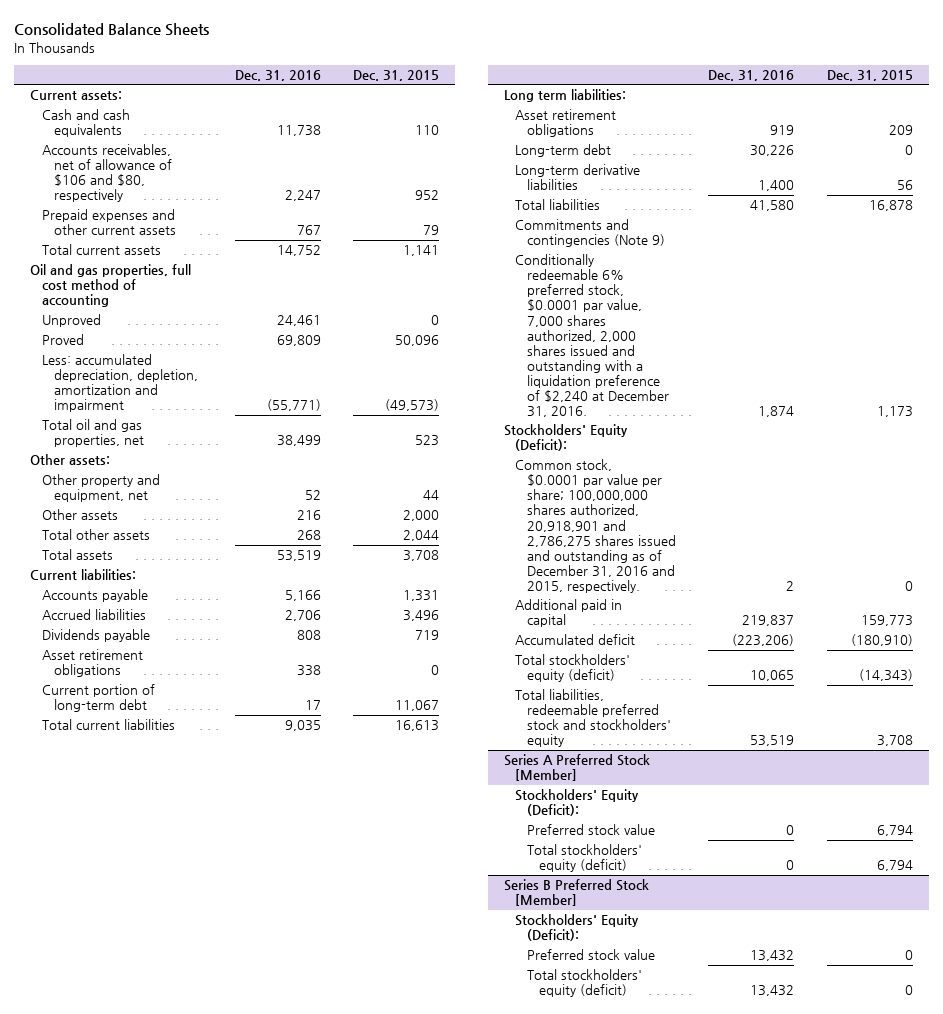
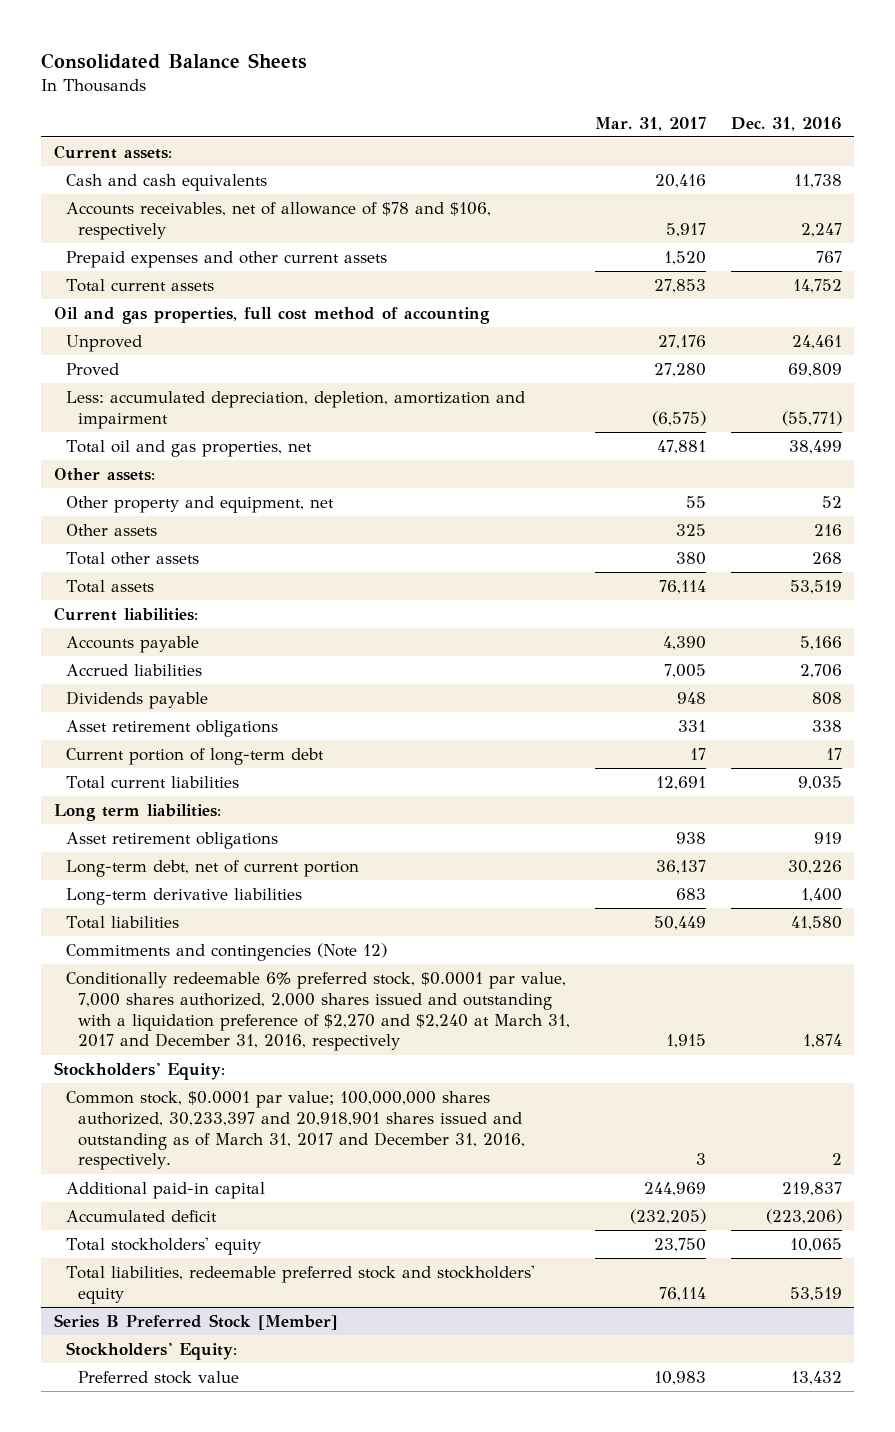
[353,69,440,81] Dec. 31, 2015 -> none
none -> [594,116,706,131] Mar. 31, 2017
[41,144,172,203] Accounts receivables, net of allowance of $106 and $80, respectively -> [66,202,492,240] Accounts receivables, net of allowance of $78 and $106, respectively
[515,144,612,158] Long-term debt -> [66,860,360,878] Long-term debt, net of current portion
[515,219,665,248] Commitments and contingencies (Note 9) -> [66,943,388,962] Commitments and contingencies (Note 12)
[515,254,669,417] Conditionally redeemable 6% preferred stock, $0.0001 par value, 7,000 shares authorized, 2,000 shares issued and outstanding with a liquidation preference of $2,240 at December 31, 2016. -> [66,972,571,1052] Conditionally redeemable 6% preferred stock, $0.0001 par value, 7,000 shares authorized, 2,000 shares issued and outstanding with a liquidation preference of $2,270 and $2,240 at March 31, 2017 and December 31, 2016, respectively
[503,424,628,452] Stockholders' Equity (Deficit): -> [53,1062,225,1081] Stockholders' Equity:
[515,459,676,593] Common stock, $0.0001 par value per share; 100,000,000 shares authorized, 20,918,901 and 2,786,275 shares issued and outstanding as of December 31, 2016 and 2015, respectively. -> [66,1091,526,1171] Common stock, $0.0001 par value; 100,000,000 shares authorized, 30,233,397 and 20,918,901 shares issued and outstanding as of March 31, 2017 and December 31, 2016, respectively.
[515,599,623,628] Additional paid in capital -> [66,1182,266,1200] Additional paid-in capital
[515,654,631,683] Total stockholders' equity (deficit) -> [66,1237,262,1256] Total stockholders' equity
[503,754,650,782] Series A Preferred Stock [Member] -> none
[515,789,640,817] Stockholders' Equity (Deficit): -> none
[526,824,655,836] Preferred stock value -> none
[526,844,642,873] Total stockholders' equity (deficit) -> none
[515,914,640,942] Stockholders' Equity (Deficit): -> [66,1342,238,1361] Stockholders' Equity:
[526,969,642,998] Total stockholders' equity (deficit) -> none

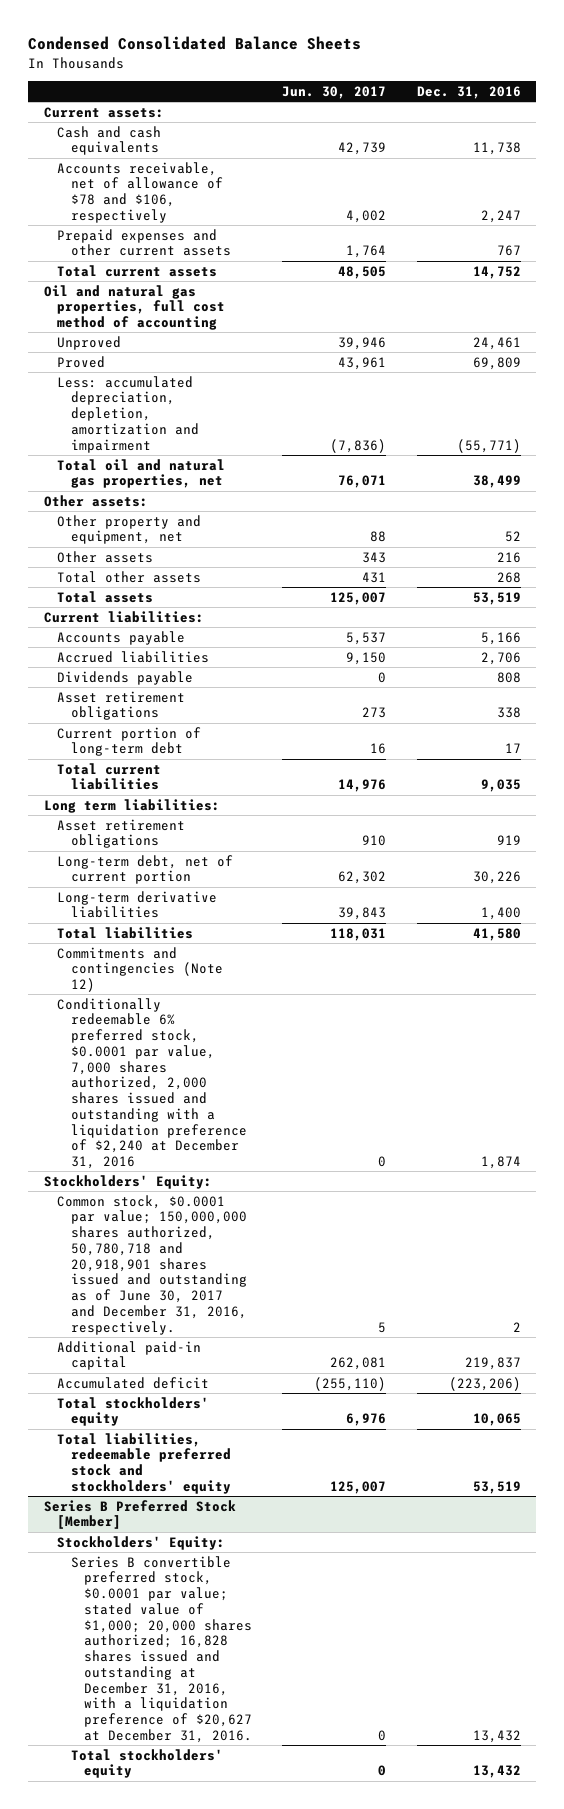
[41,53,308,70] Consolidated Balance Sheets -> [28,36,362,51] Condensed Consolidated Balance Sheets
[594,116,706,131] Mar. 31, 2017 -> none
none -> [282,86,387,100] Jun. 30, 2017
[66,202,492,240] Accounts receivables, net of allowance of $78 and $106, respectively -> [57,161,223,223] Accounts receivable, net of allowance of $78 and $106, respectively
[53,307,490,325] Oil and gas properties, full cost method of accounting -> [43,284,226,331] Oil and natural gas properties, full cost method of accounting
[66,440,313,458] Total oil and gas properties, net -> [57,458,226,489] Total oil and natural gas properties, net
[66,972,571,1052] Conditionally redeemable 6% preferred stock, $0.0001 par value, 7,000 shares authorized, 2,000 shares issued and outstanding with a liquidation preference of $2,270 and $2,240 at March 31, 2017 and December 31, 2016, respectively -> [57,997,247,1170] Conditionally redeemable 6% preferred stock, $0.0001 par value, 7,000 shares authorized, 2,000 shares issued and outstanding with a liquidation preference of $2,240 at December 31, 2016
[66,1091,526,1171] Common stock, $0.0001 par value; 100,000,000 shares authorized, 30,233,397 and 20,918,901 shares issued and outstanding as of March 31, 2017 and December 31, 2016, respectively. -> [57,1194,247,1335] Common stock, $0.0001 par value; 150,000,000 shares authorized, 50,780,718 and 20,918,901 shares issued and outstanding as of June 30, 2017 and December 31, 2016, respectively.
[78,1371,240,1385] Preferred stock value -> [70,1555,253,1743] Series B convertible preferred stock, $0.0001 par value; stated value of $1,000; 20,000 shares authorized; 16,828 shares issued and outstanding at December 31, 2016, with a liquidation preference of $20,627 at December 31, 2016.
none -> [70,1748,223,1779] Total stockholders' equity

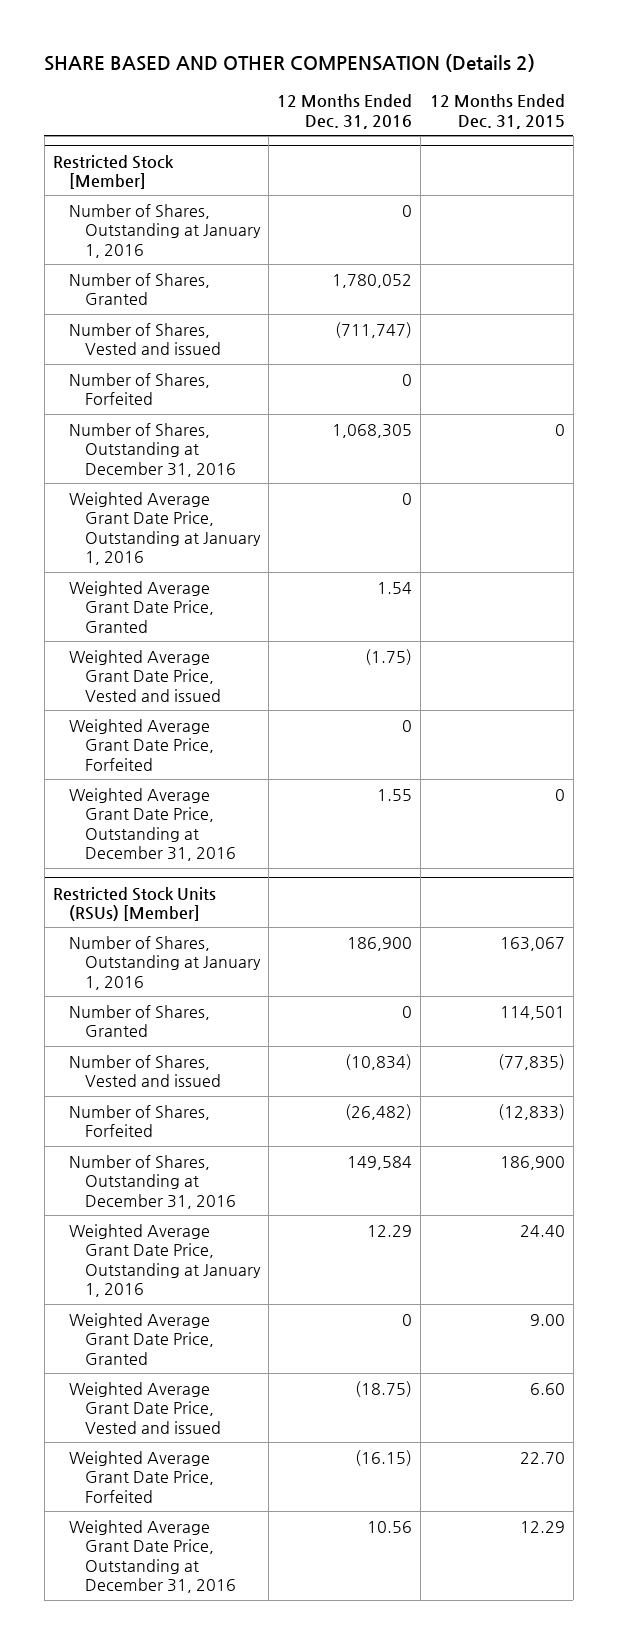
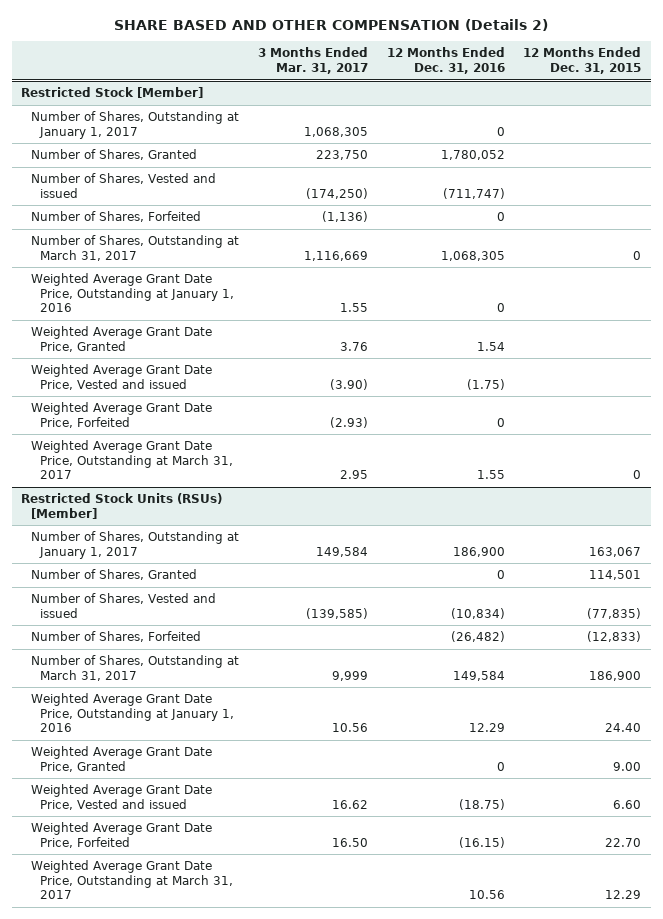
none -> [257,47,368,75] 3 Months Ended Mar. 31, 2017
[68,203,261,258] Number of Shares, Outstanding at January 1, 2016 -> [30,111,239,139] Number of Shares, Outstanding at January 1, 2017
[68,422,236,477] Number of Shares, Outstanding at December 31, 2016 -> [30,235,239,261] Number of Shares, Outstanding at March 31, 2017
[68,787,236,861] Weighted Average Grant Date Price, Outstanding at December 31, 2016 -> [30,440,234,480] Weighted Average Grant Date Price, Outstanding at March 31, 2017
[68,935,261,990] Number of Shares, Outstanding at January 1, 2016 -> [30,531,239,559] Number of Shares, Outstanding at January 1, 2017
[68,1154,236,1209] Number of Shares, Outstanding at December 31, 2016 -> [30,655,239,681] Number of Shares, Outstanding at March 31, 2017
[68,1519,236,1593] Weighted Average Grant Date Price, Outstanding at December 31, 2016 -> [30,860,234,900] Weighted Average Grant Date Price, Outstanding at March 31, 2017

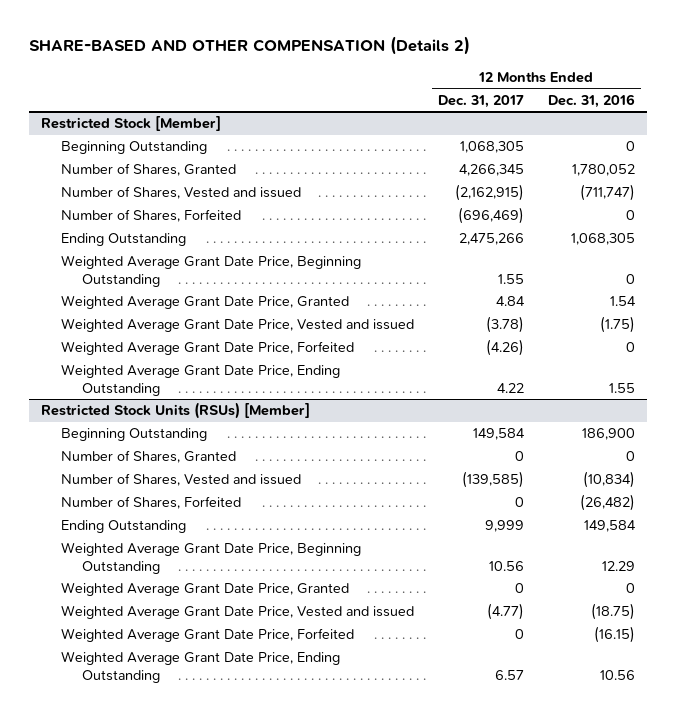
[114,18,549,31] SHARE BASED AND OTHER COMPENSATION (Details 2) -> [28,36,470,56] SHARE-BASED AND OTHER COMPENSATION (Details 2)
[257,47,368,75] 3 Months Ended Mar. 31, 2017 -> none
[523,47,642,75] 12 Months Ended Dec. 31, 2015 -> none
none -> [438,94,525,108] Dec. 31, 2017
[30,111,239,139] Number of Shares, Outstanding at January 1, 2017 -> [61,141,208,155] Beginning Outstanding
[30,235,239,261] Number of Shares, Outstanding at March 31, 2017 -> [61,233,187,247] Ending Outstanding
[30,273,235,313] Weighted Average Grant Date Price, Outstanding at January 1, 2016 -> [61,255,362,287] Weighted Average Grant Date Price, Beginning Outstanding
[30,440,234,480] Weighted Average Grant Date Price, Outstanding at March 31, 2017 -> [61,364,341,396] Weighted Average Grant Date Price, Ending Outstanding
[30,531,239,559] Number of Shares, Outstanding at January 1, 2017 -> [61,428,208,442] Beginning Outstanding
[30,655,239,681] Number of Shares, Outstanding at March 31, 2017 -> [61,520,187,534] Ending Outstanding
[30,693,235,733] Weighted Average Grant Date Price, Outstanding at January 1, 2016 -> [61,542,362,574] Weighted Average Grant Date Price, Beginning Outstanding
[30,860,234,900] Weighted Average Grant Date Price, Outstanding at March 31, 2017 -> [61,651,341,683] Weighted Average Grant Date Price, Ending Outstanding

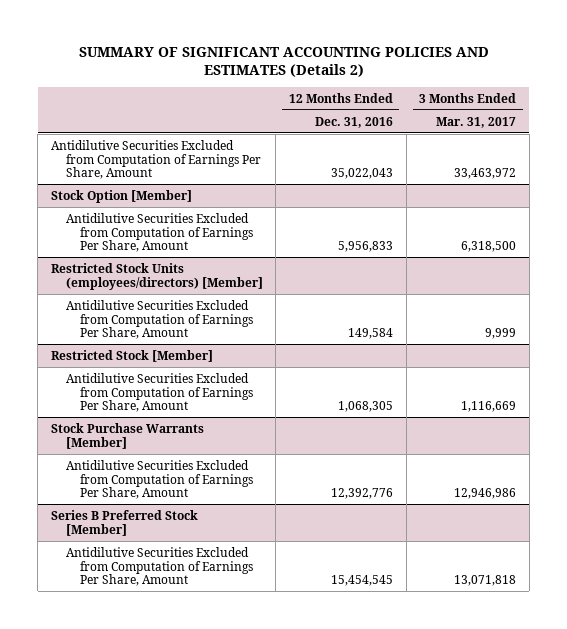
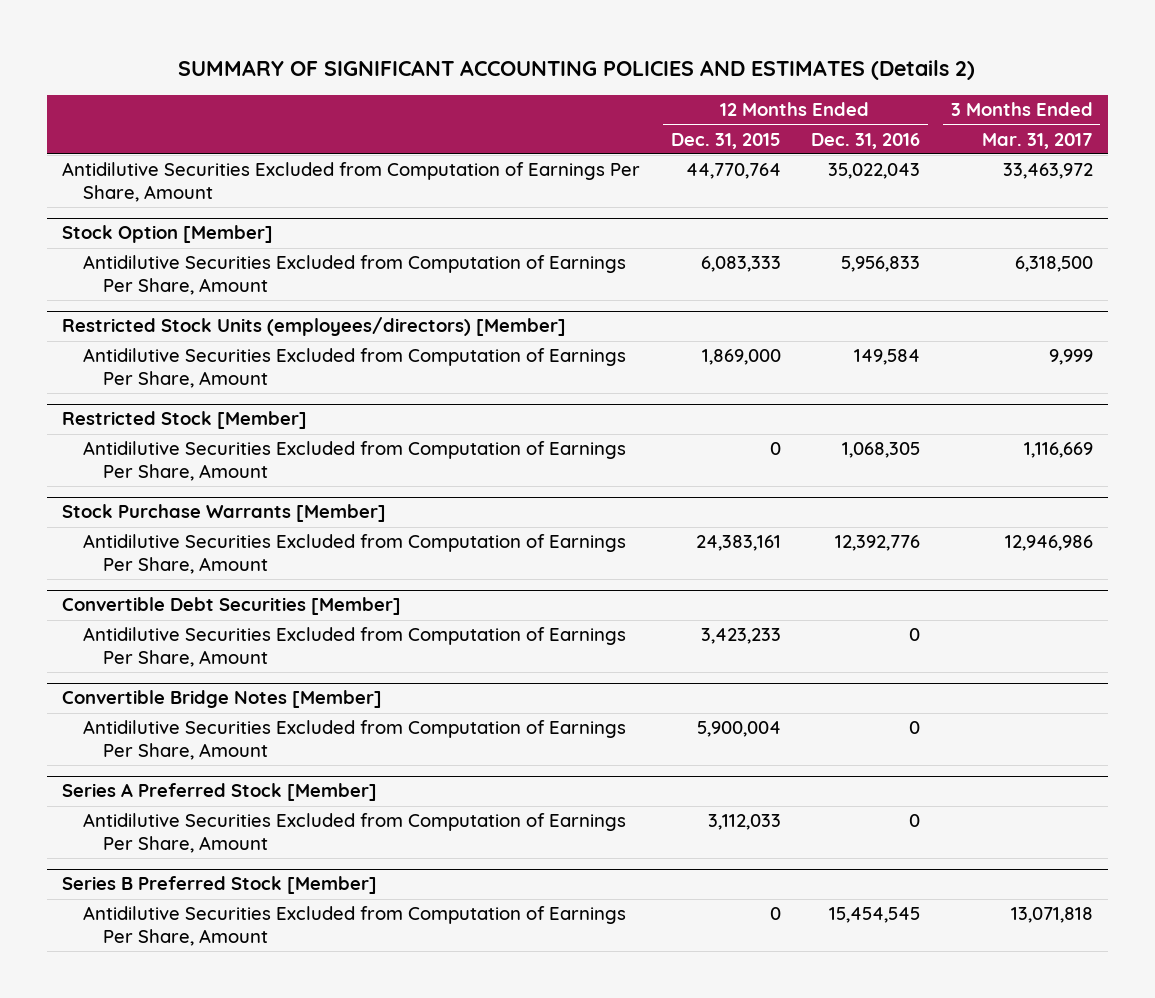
none -> [670,132,781,149] Dec. 31, 2015
none -> [62,597,402,616] Convertible Debt Securities [Member]
none -> [82,627,626,667] Antidilutive Securities Excluded from Computation of Earnings Per Share, Amount
none -> [62,690,383,709] Convertible Bridge Notes [Member]
none -> [82,720,626,760] Antidilutive Securities Excluded from Computation of Earnings Per Share, Amount
none -> [62,783,378,802] Series A Preferred Stock [Member]
none -> [82,813,626,853] Antidilutive Securities Excluded from Computation of Earnings Per Share, Amount

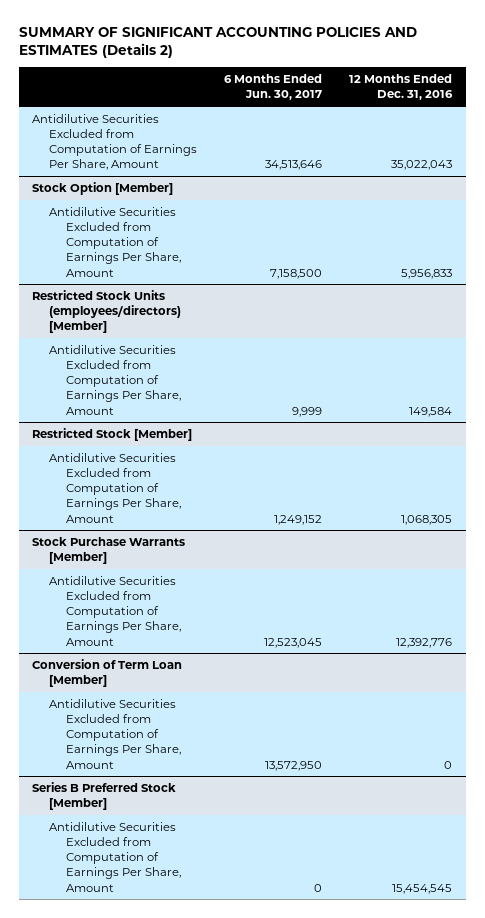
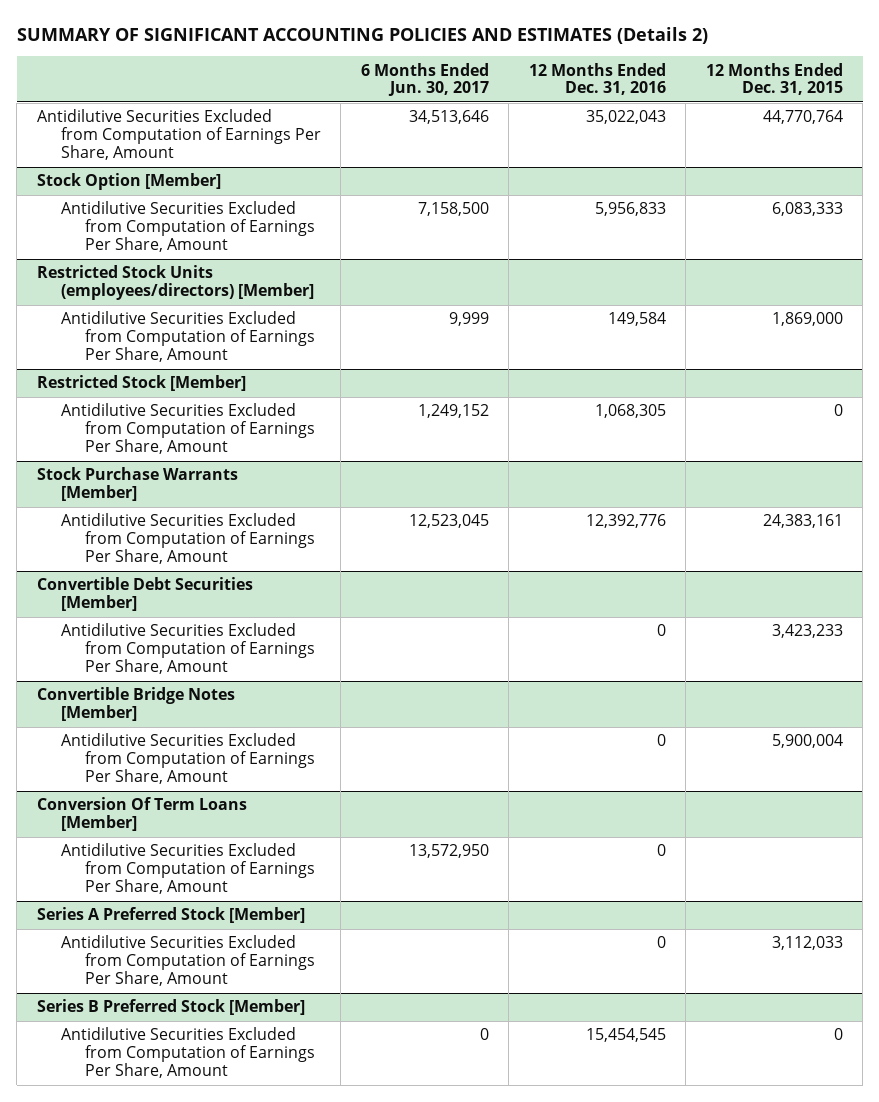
none -> [705,62,843,96] 12 Months Ended Dec. 31, 2015
none -> [36,577,253,612] Convertible Debt Securities [Member]
none -> [60,623,315,675] Antidilutive Securities Excluded from Computation of Earnings Per Share, Amount
none -> [36,687,235,722] Convertible Bridge Notes [Member]
none -> [60,733,315,785] Antidilutive Securities Excluded from Computation of Earnings Per Share, Amount
[32,659,183,688] Conversion of Term Loan [Member] -> [36,797,247,832] Conversion Of Term Loans [Member]
none -> [36,907,305,924] Series A Preferred Stock [Member]
none -> [60,935,315,987] Antidilutive Securities Excluded from Computation of Earnings Per Share, Amount

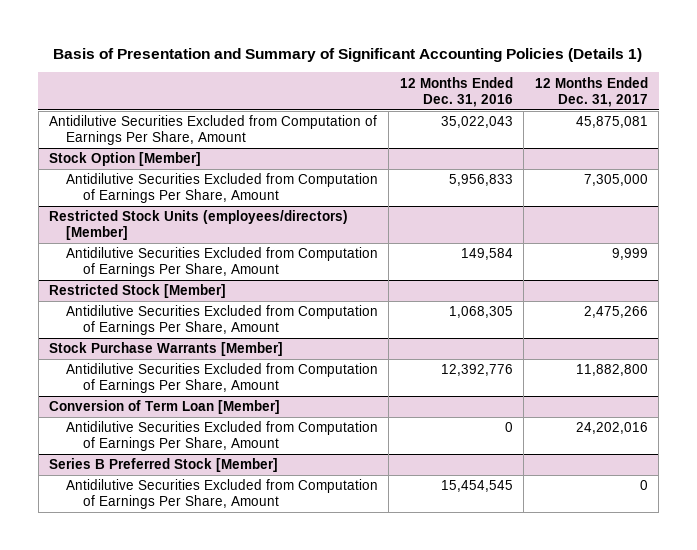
[16,26,708,44] SUMMARY OF SIGNIFICANT ACCOUNTING POLICIES AND ESTIMATES (Details 2) -> [53,47,643,62] Basis of Presentation and Summary of Significant Accounting Policies (Details 1)
[360,62,489,97] 6 Months Ended Jun. 30, 2017 -> none
[705,62,843,96] 12 Months Ended Dec. 31, 2015 -> none
none -> [534,76,648,107] 12 Months Ended Dec. 31, 2017
[36,577,253,612] Convertible Debt Securities [Member] -> none
[60,623,315,675] Antidilutive Securities Excluded from Computation of Earnings Per Share, Amount -> none
[36,687,235,722] Convertible Bridge Notes [Member] -> none
[60,733,315,785] Antidilutive Securities Excluded from Computation of Earnings Per Share, Amount -> none
[60,843,315,895] Antidilutive Securities Excluded from Computation of Earnings Per Share, Amount -> none
[36,907,305,924] Series A Preferred Stock [Member] -> none
[36,797,247,832] Conversion Of Term Loans [Member] -> [49,400,281,415] Conversion of Term Loan [Member]

